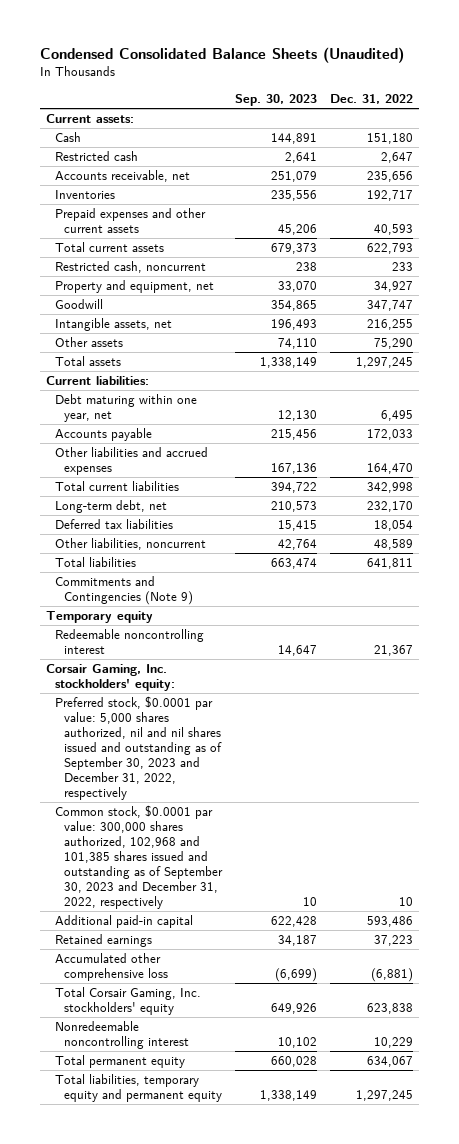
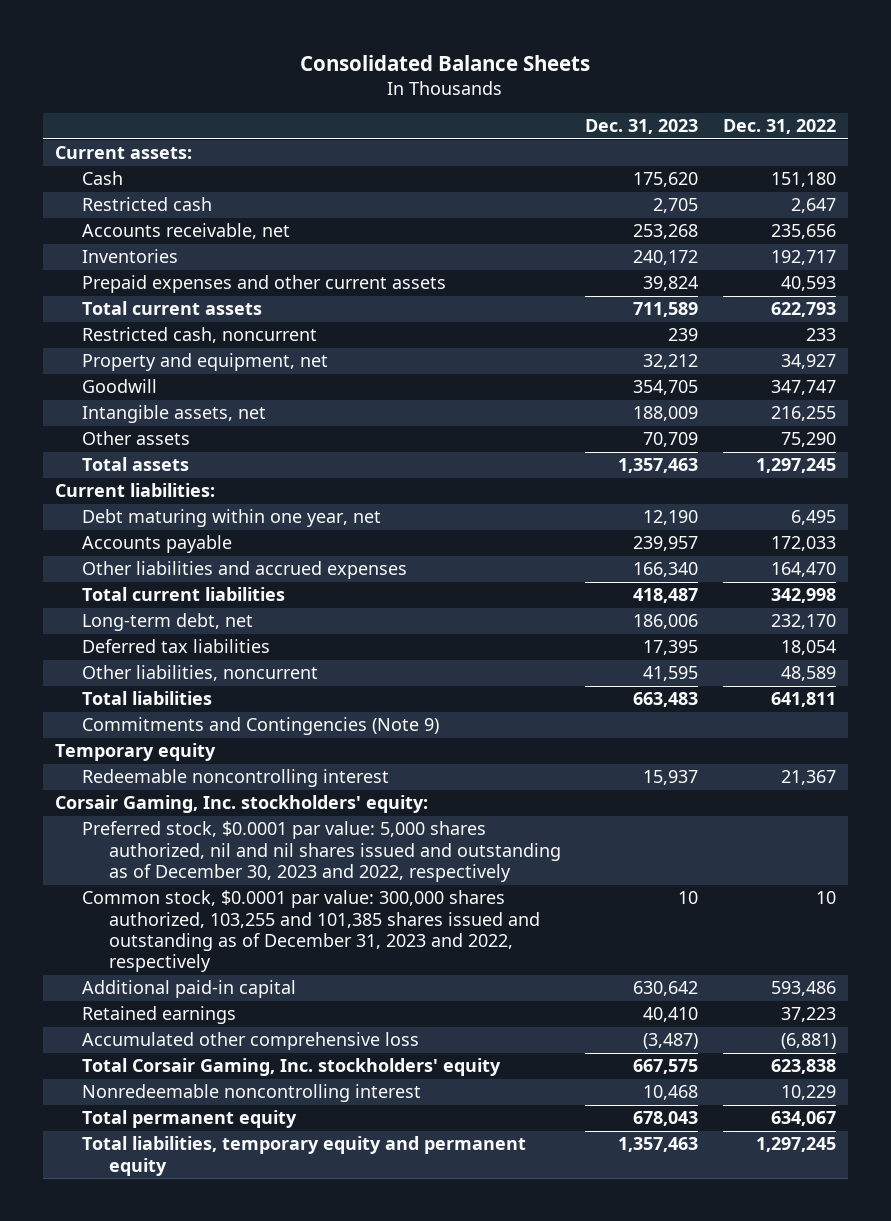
[39,47,404,64] Condensed Consolidated Balance Sheets (Unaudited) -> [300,54,591,71] Consolidated Balance Sheets
[235,94,318,107] Sep. 30, 2023 -> none
none -> [585,119,699,135] Dec. 31, 2023
[55,696,223,800] Preferred stock, $0.0001 par value: 5,000 shares authorized, nil and nil shares issued and outstanding as of September 30, 2023 and December 31, 2022, respectively -> [81,821,561,883] Preferred stock, $0.0001 par value: 5,000 shares authorized, nil and nil shares issued and outstanding as of December 30, 2023 and 2022, respectively
[55,805,224,909] Common stock, $0.0001 par value: 300,000 shares authorized, 102,968 and 101,385 shares issued and outstanding as of September 30, 2023 and December 31, 2022, respectively -> [81,890,540,973] Common stock, $0.0001 par value: 300,000 shares authorized, 103,255 and 101,385 shares issued and outstanding as of December 31, 2023 and 2022, respectively

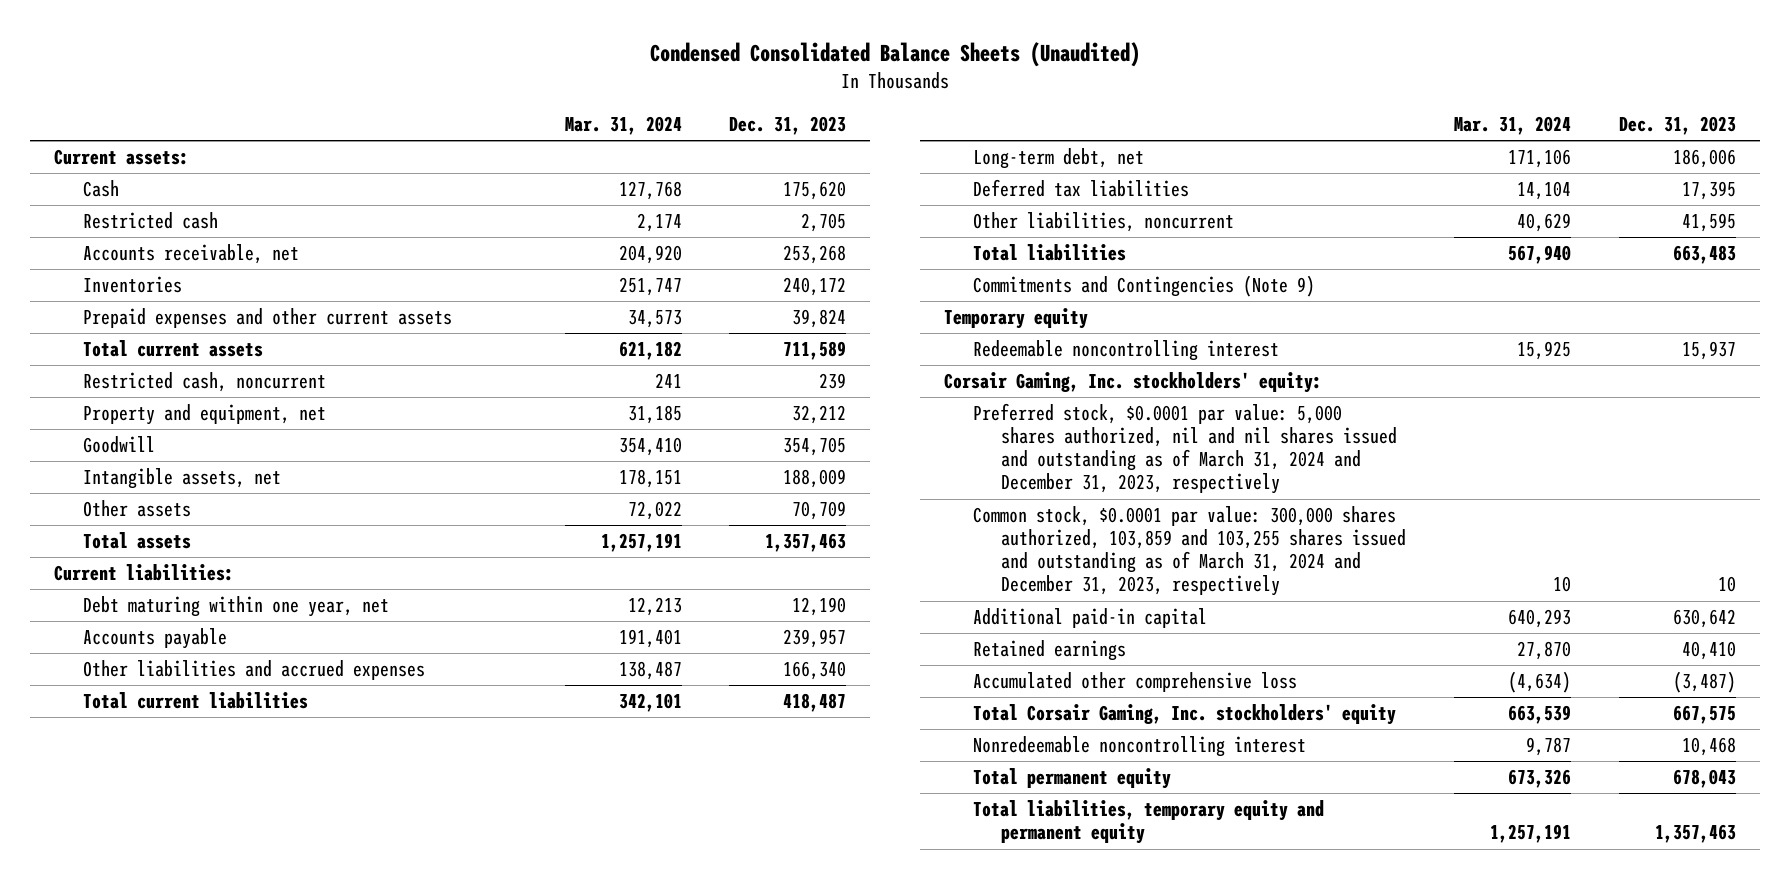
[300,54,591,71] Consolidated Balance Sheets -> [650,42,1141,68] Condensed Consolidated Balance Sheets (Unaudited)
[722,119,836,135] Dec. 31, 2022 -> none
none -> [564,115,682,135] Mar. 31, 2024
[81,821,561,883] Preferred stock, $0.0001 par value: 5,000 shares authorized, nil and nil shares issued and outstanding as of December 30, 2023 and 2022, respectively -> [972,403,1398,495] Preferred stock, $0.0001 par value: 5,000 shares authorized, nil and nil shares issued and outstanding as of March 31, 2024 and December 31, 2023, respectively
[81,890,540,973] Common stock, $0.0001 par value: 300,000 shares authorized, 103,255 and 101,385 shares issued and outstanding as of December 31, 2023 and 2022, respectively -> [972,506,1407,597] Common stock, $0.0001 par value: 300,000 shares authorized, 103,859 and 103,255 shares issued and outstanding as of March 31, 2024 and December 31, 2023, respectively

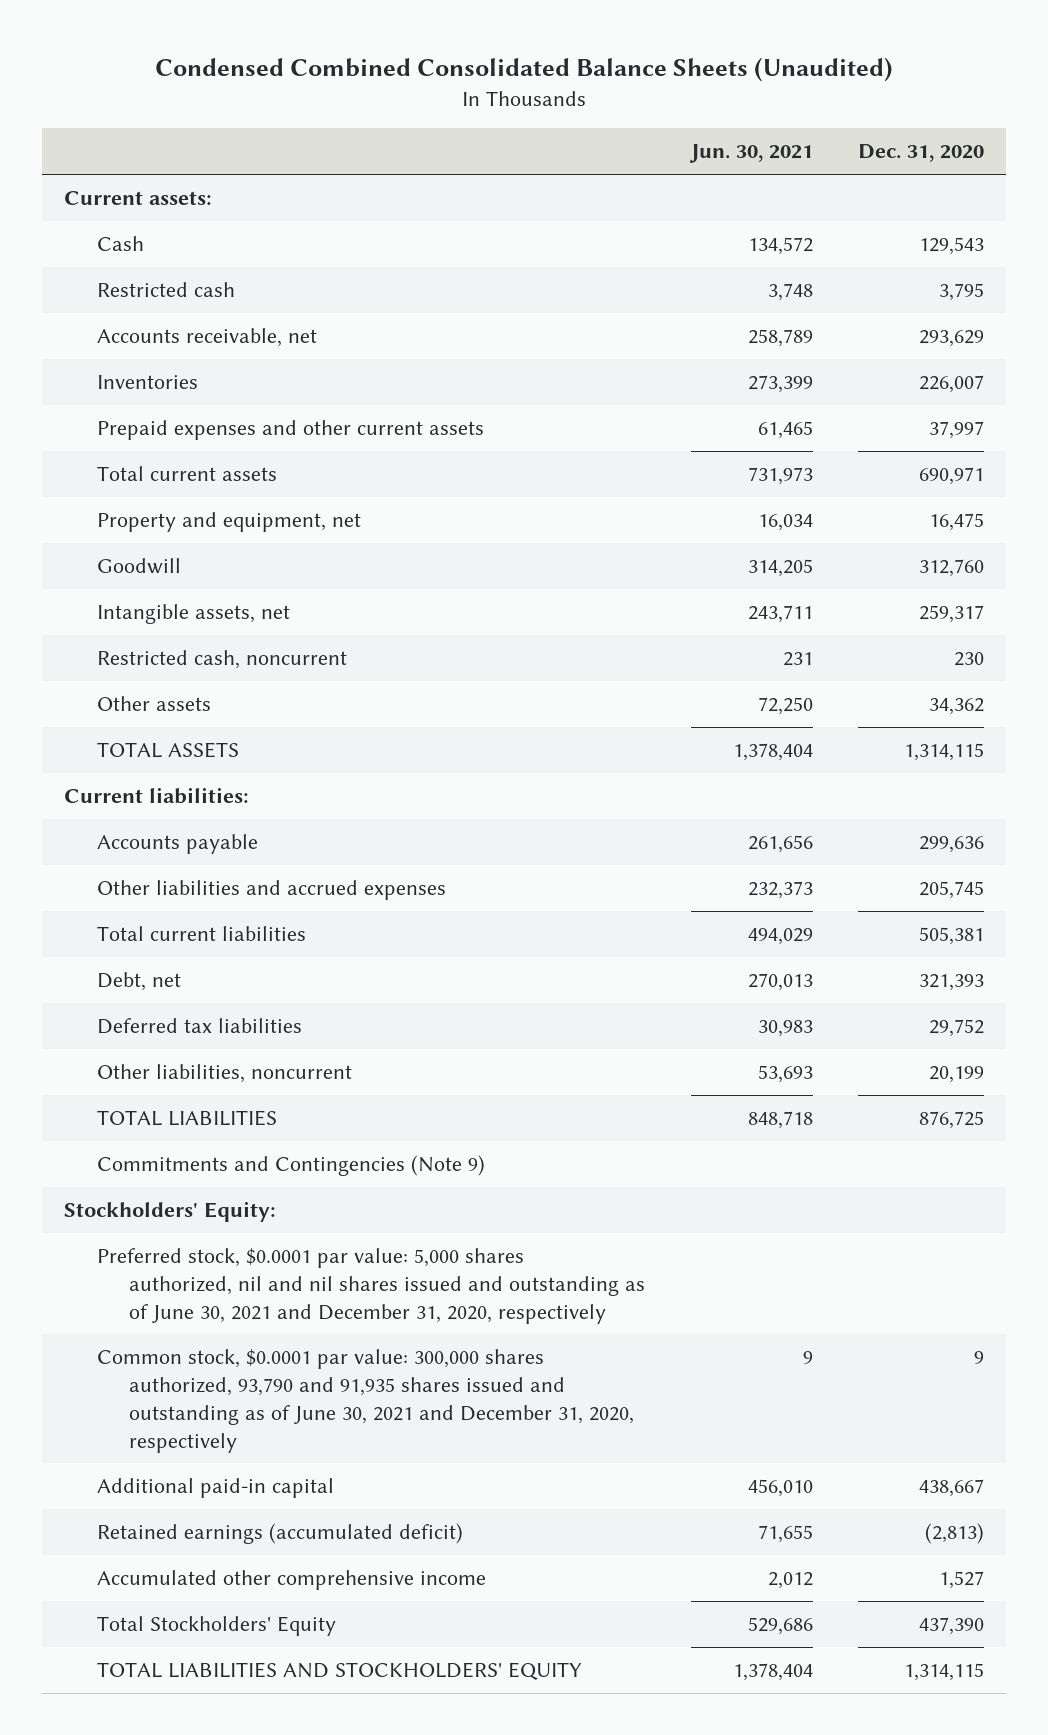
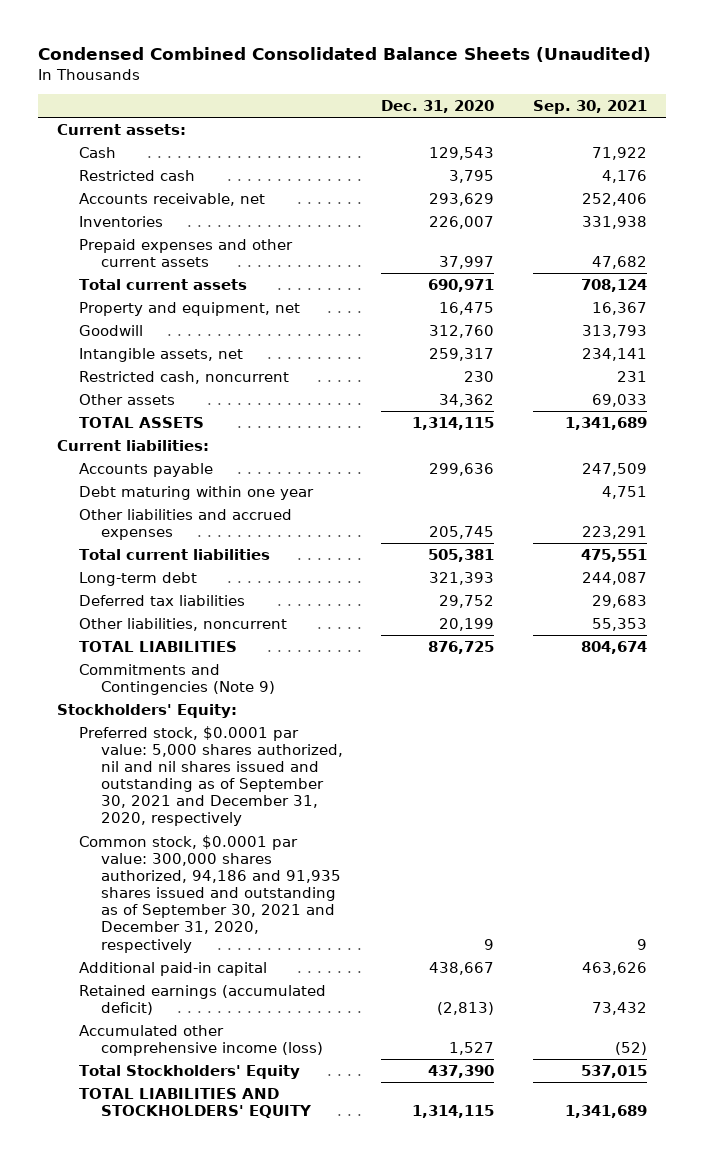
[688,144,813,164] Jun. 30, 2021 -> none
none -> [532,99,647,114] Sep. 30, 2021
none -> [79,485,315,500] Debt maturing within one year
[96,972,181,992] Debt, net -> [79,571,198,586] Long-term debt
[96,1248,646,1324] Preferred stock, $0.0001 par value: 5,000 shares authorized, nil and nil shares issued and outstanding as of June 30, 2021 and December 31, 2020, respectively -> [79,725,344,827] Preferred stock, $0.0001 par value: 5,000 shares authorized, nil and nil shares issued and outstanding as of September 30, 2021 and December 31, 2020, respectively
[96,1349,635,1453] Common stock, $0.0001 par value: 300,000 shares authorized, 93,790 and 91,935 shares issued and outstanding as of June 30, 2021 and December 31, 2020, respectively -> [79,834,342,953] Common stock, $0.0001 par value: 300,000 shares authorized, 94,186 and 91,935 shares issued and outstanding as of September 30, 2021 and December 31, 2020, respectively
[96,1570,486,1591] Accumulated other comprehensive income -> [79,1024,324,1056] Accumulated other comprehensive income (loss)

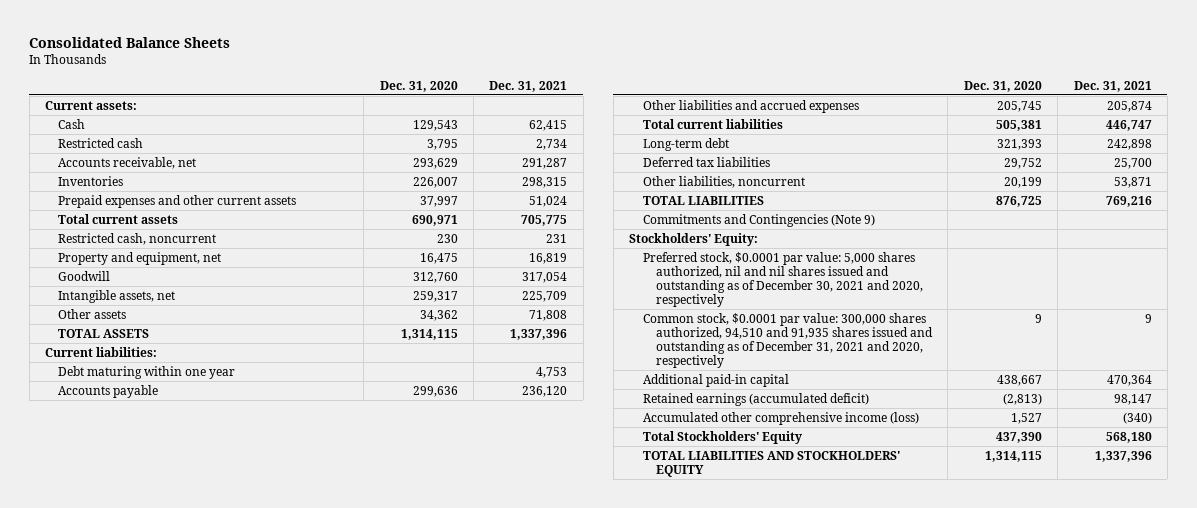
[37,47,651,63] Condensed Combined Consolidated Balance Sheets (Unaudited) -> [29,36,231,48] Consolidated Balance Sheets
[532,99,647,114] Sep. 30, 2021 -> none
none -> [489,80,568,92] Dec. 31, 2021
[79,370,290,384] Restricted cash, noncurrent -> [58,232,217,245] Restricted cash, noncurrent
[79,462,214,477] Accounts payable -> [58,384,159,398] Accounts payable
[79,725,344,827] Preferred stock, $0.0001 par value: 5,000 shares authorized, nil and nil shares issued and outstanding as of September 30, 2021 and December 31, 2020, respectively -> [642,251,923,307] Preferred stock, $0.0001 par value: 5,000 shares authorized, nil and nil shares issued and outstanding as of December 30, 2021 and 2020, respectively
[79,834,342,953] Common stock, $0.0001 par value: 300,000 shares authorized, 94,186 and 91,935 shares issued and outstanding as of September 30, 2021 and December 31, 2020, respectively -> [642,312,933,368] Common stock, $0.0001 par value: 300,000 shares authorized, 94,510 and 91,935 shares issued and outstanding as of December 31, 2021 and 2020, respectively

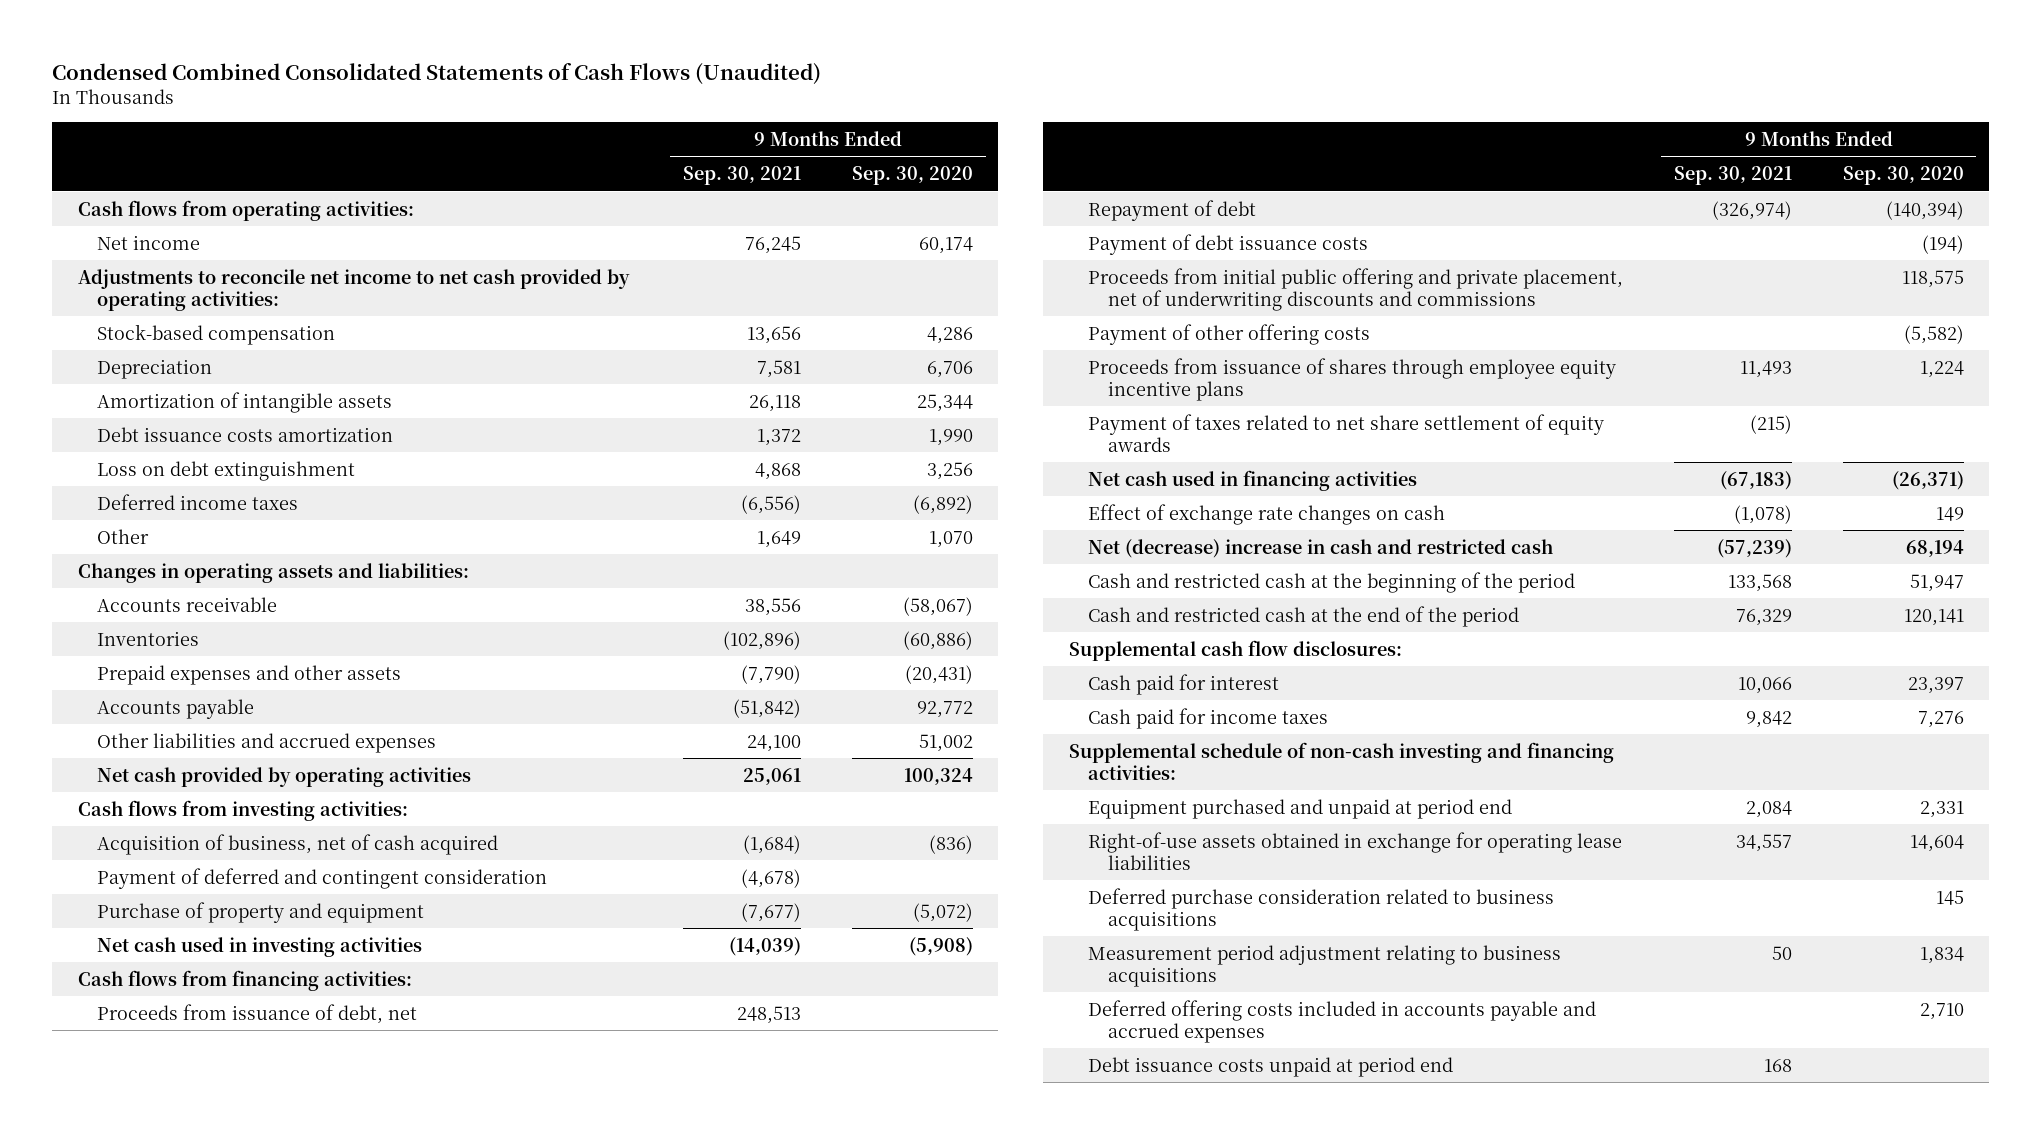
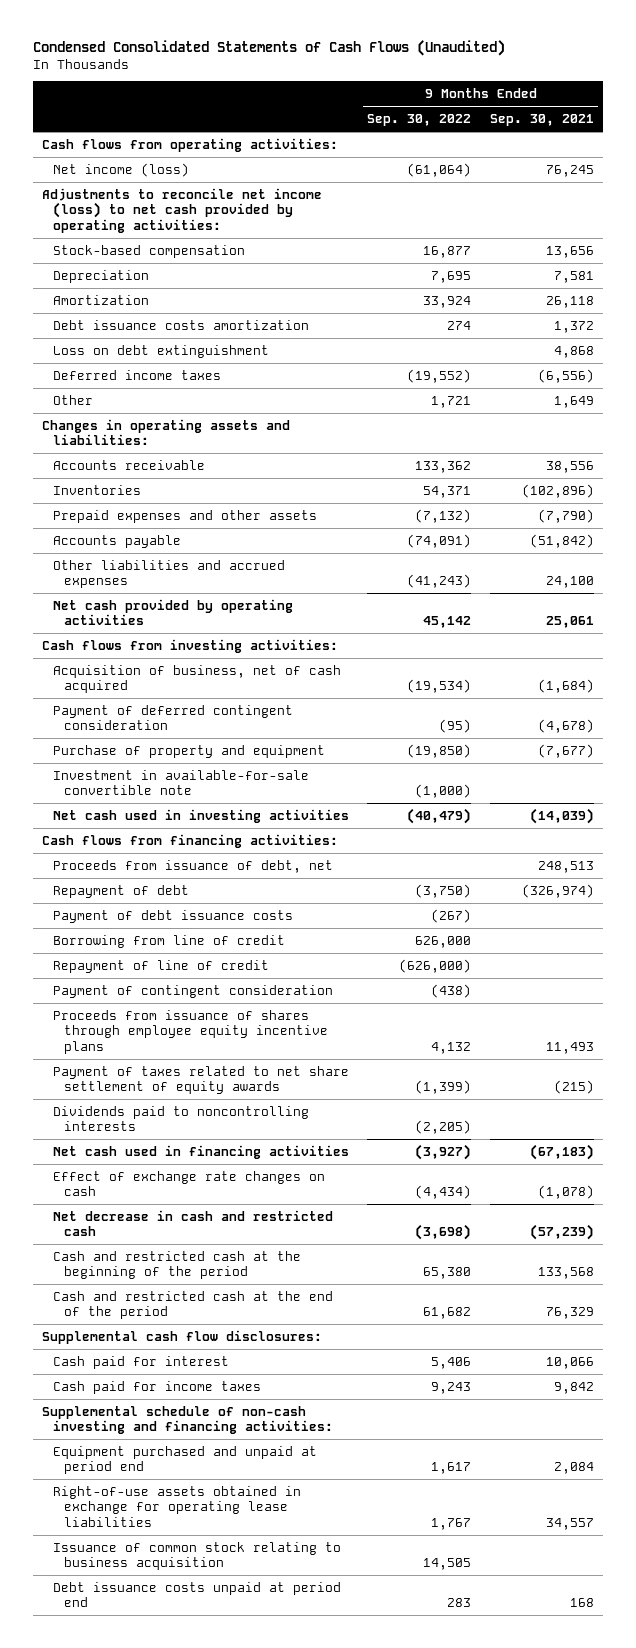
[52,63,822,86] Condensed Combined Consolidated Statements of Cash Flows (Unaudited) -> [33,40,506,57] Condensed Consolidated Statements of Cash Flows (Unaudited)
[851,166,973,186] Sep. 30, 2020 -> none
none -> [367,114,472,127] Sep. 30, 2022
[97,234,201,250] Net income -> [53,162,190,177] Net income (loss)
[77,268,630,311] Adjustments to reconcile net income to net cash provided by operating activities: -> [42,187,323,233] Adjustments to reconcile net income (loss) to net cash provided by operating activities:
[97,391,393,413] Amortization of intangible assets -> [53,294,150,305] Amortization
[97,867,548,889] Payment of deferred and contingent consideration -> [53,704,294,731] Payment of deferred contingent consideration
none -> [53,769,310,796] Investment in available-for-sale convertible note
[1088,267,1624,311] Proceeds from initial public offering and private placement, net of underwriting discounts and commissions -> none
[1088,323,1371,345] Payment of other offering costs -> none
none -> [53,934,286,948] Borrowing from line of credit
none -> [53,959,270,973] Repayment of line of credit
none -> [53,984,334,998] Payment of contingent consideration
none -> [53,1105,310,1132] Dividends paid to noncontrolling interests
[1088,538,1554,558] Net (decrease) increase in cash and restricted cash -> [53,1209,334,1237] Net decrease in cash and restricted cash
[1088,887,1555,931] Deferred purchase consideration related to business acquisitions -> none
[1088,944,1562,987] Measurement period adjustment relating to business acquisitions -> none
[1088,999,1597,1043] Deferred offering costs included in accounts payable and accrued expenses -> none
none -> [53,1541,342,1571] Issuance of common stock relating to business acquisition

